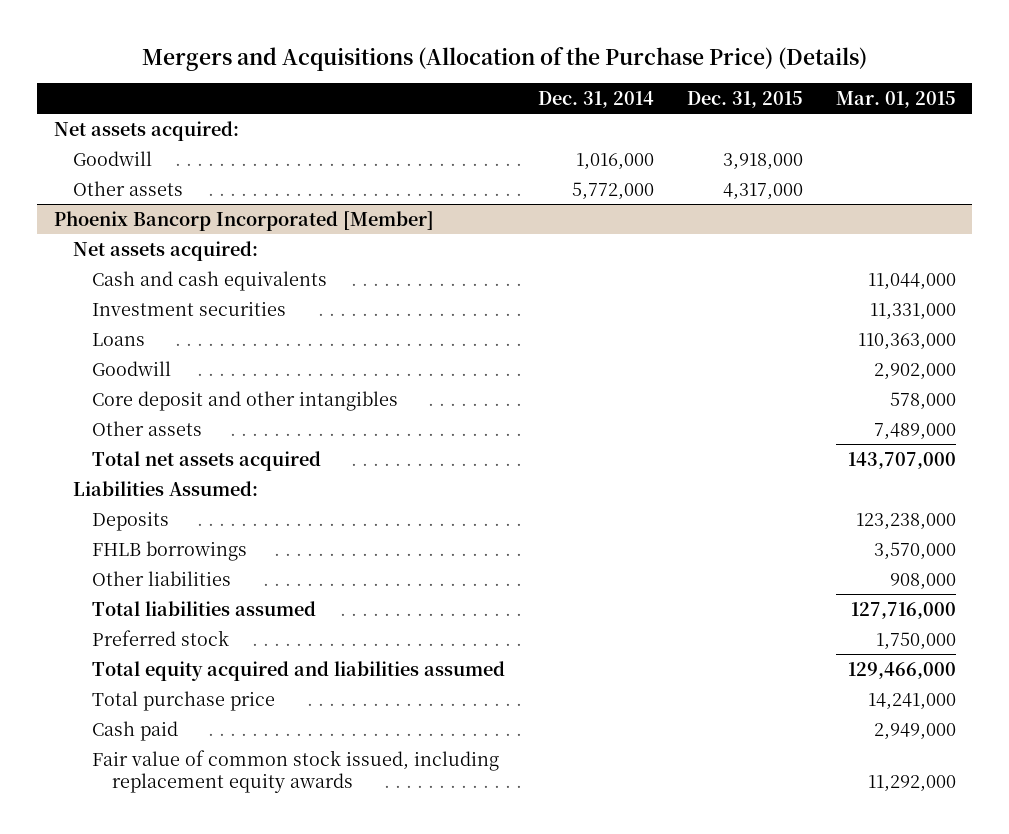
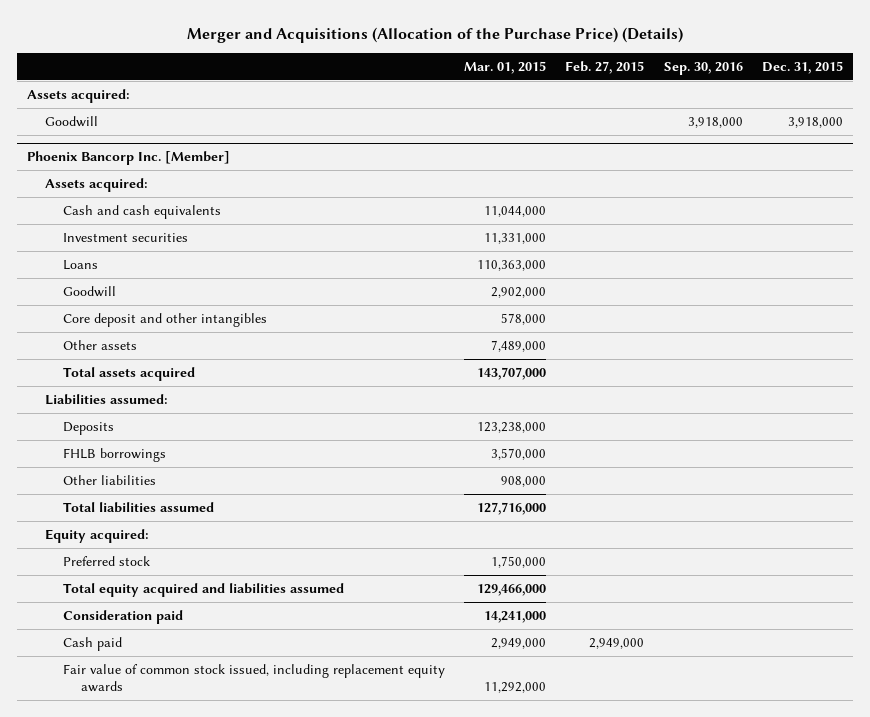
[141,47,867,72] Mergers and Acquisitions (Allocation of the Purchase Price) (Details) -> [186,27,683,44] Merger and Acquisitions (Allocation of the Purchase Price) (Details)
[538,91,655,109] Dec. 31, 2014 -> none
none -> [565,61,645,75] Feb. 27, 2015
none -> [663,62,743,76] Sep. 30, 2016
[53,120,239,141] Net assets acquired: -> [26,88,130,103] Assets acquired:
[73,180,184,196] Other assets -> none
[53,210,434,231] Phoenix Bancorp Incorporated [Member] -> [26,151,230,166] Phoenix Bancorp Inc. [Member]
[73,240,259,261] Net assets acquired: -> [44,177,148,192] Assets acquired:
[92,450,322,471] Total net assets acquired -> [62,366,195,381] Total assets acquired
[73,480,259,496] Liabilities Assumed: -> [44,393,168,405] Liabilities assumed:
none -> [44,528,149,543] Equity acquired:
[92,690,276,711] Total purchase price -> [62,609,183,624] Consideration paid

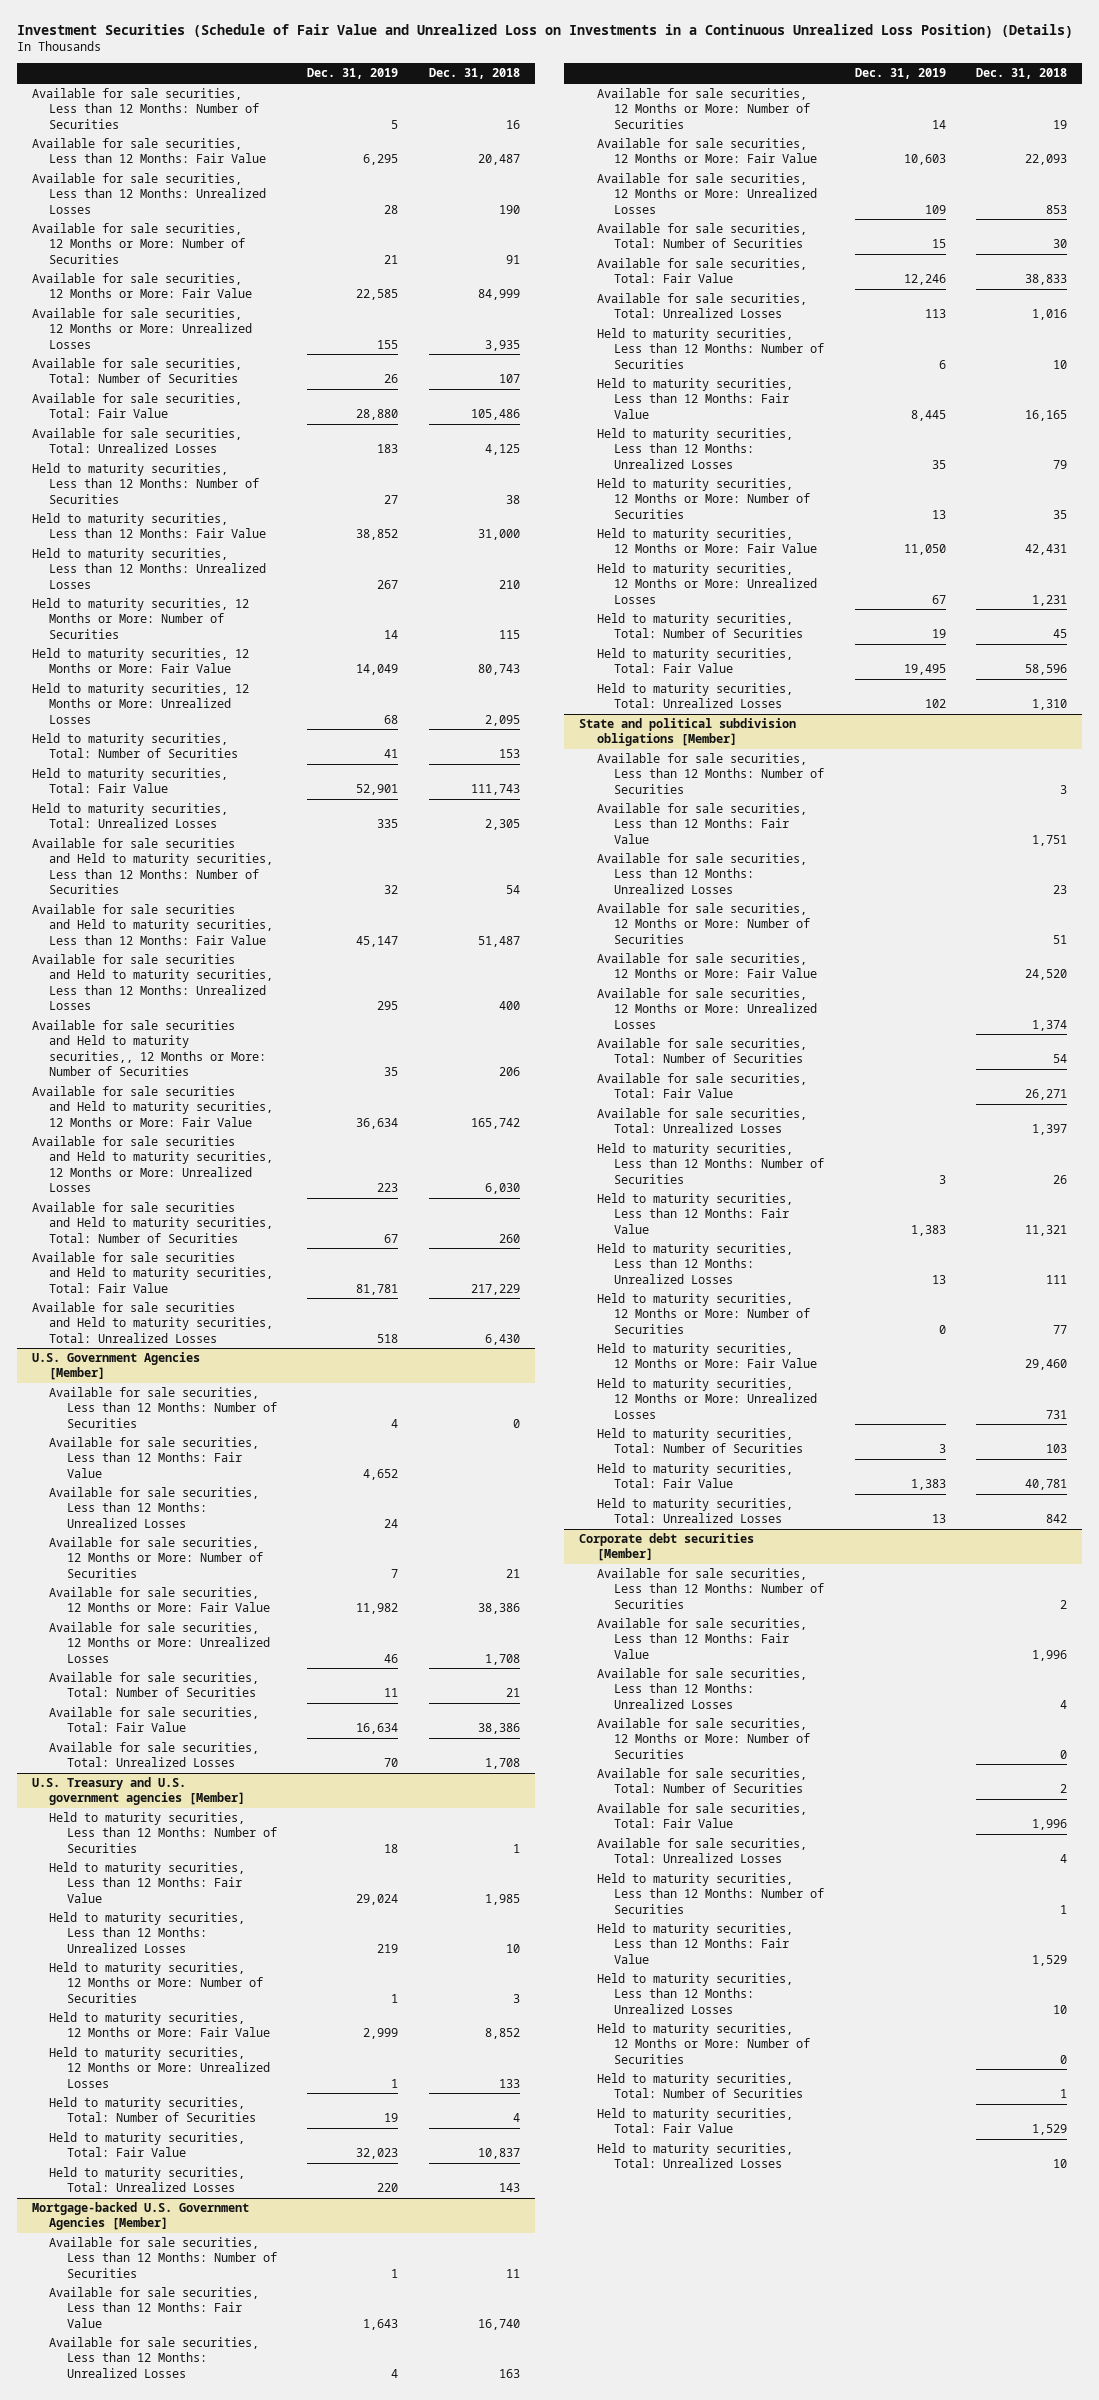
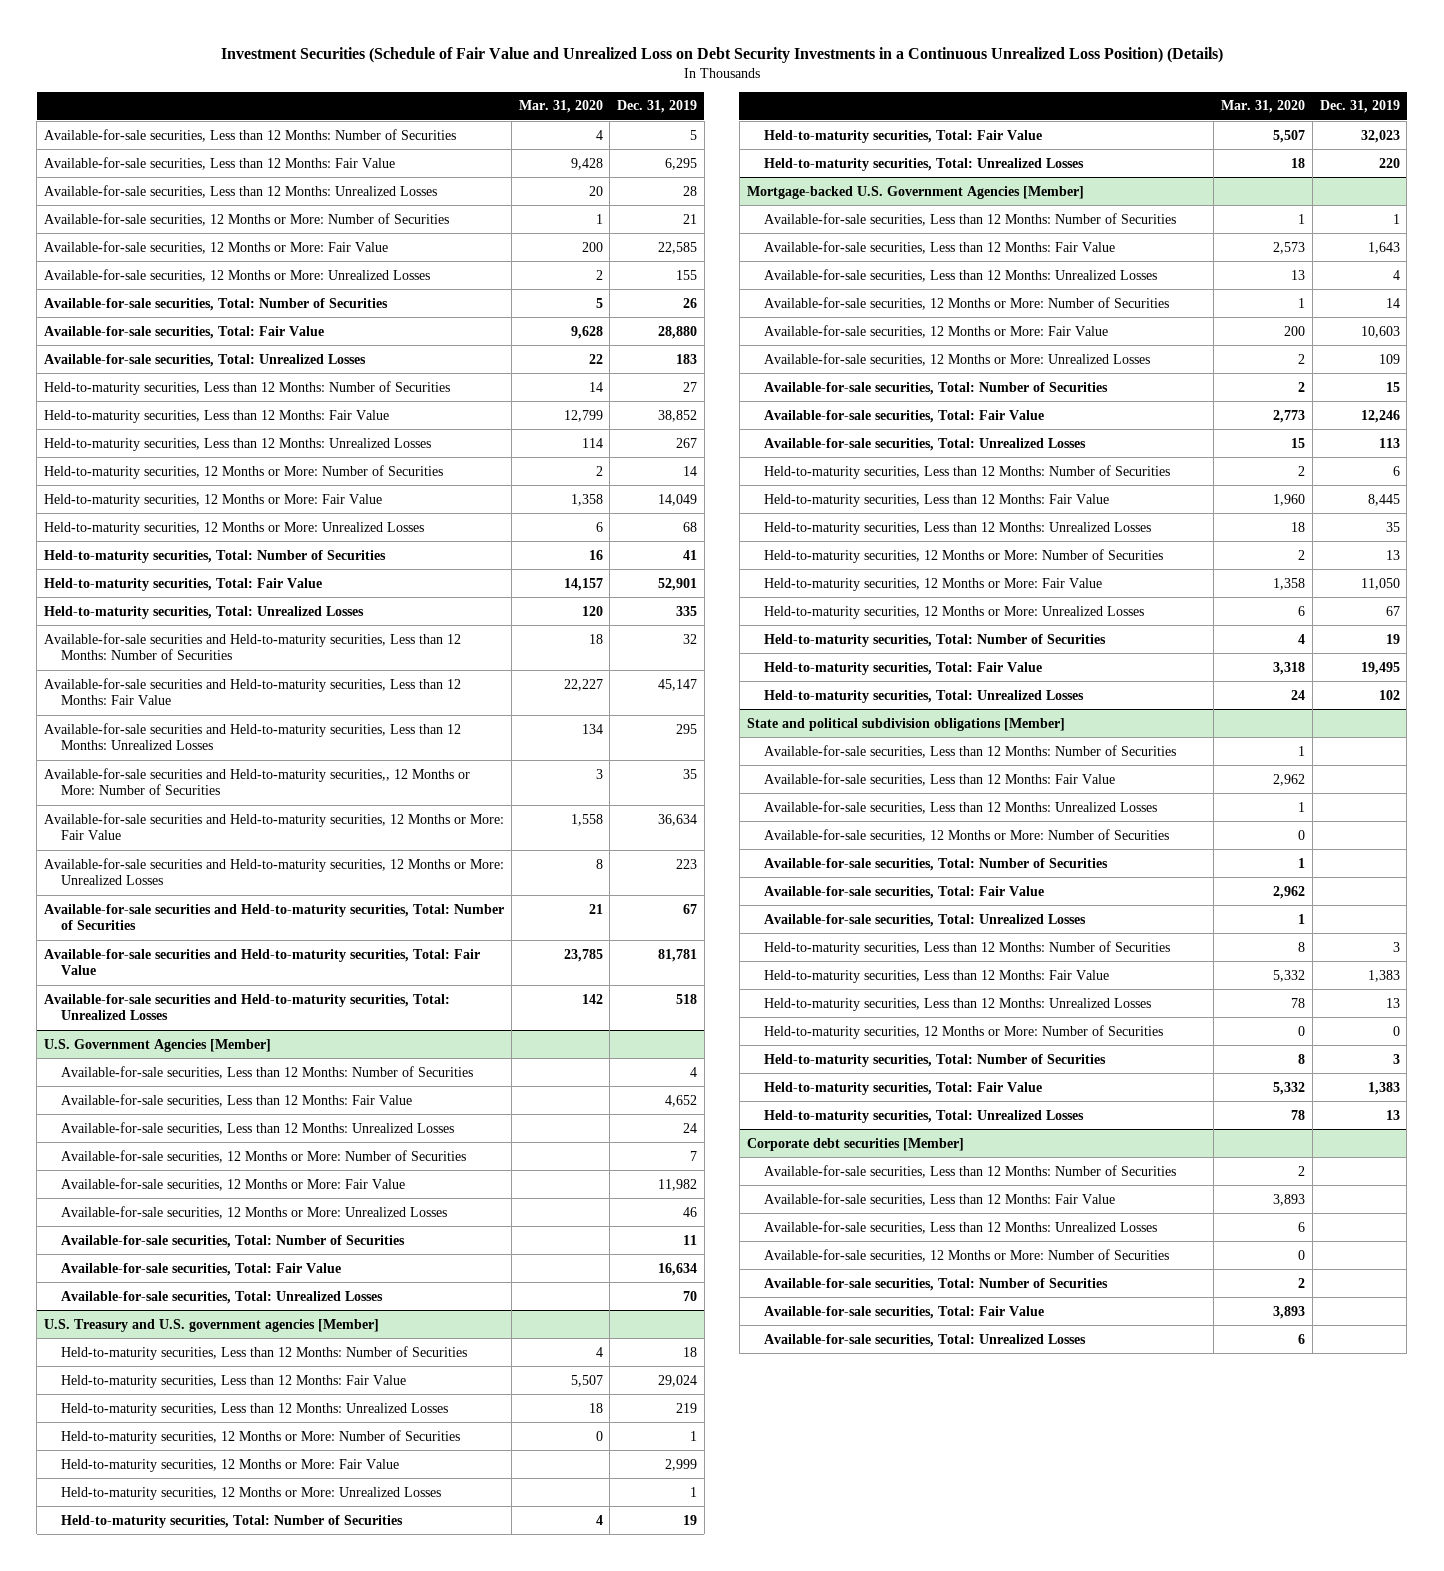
[16,24,1073,39] Investment Securities (Schedule of Fair Value and Unrealized Loss on Investments in a Continuous Unrealized Loss Position) (Details) -> [220,46,1223,63] Investment Securities (Schedule of Fair Value and Unrealized Loss on Debt Security Investments in a Continuous Unrealized Loss Position) (Details)
[428,68,520,80] Dec. 31, 2018 -> none
none -> [518,100,603,114] Mar. 31, 2020
[31,88,260,129] Available for sale securities, Less than 12 Months: Number of Securities -> [44,128,457,142] Available-for-sale securities, Less than 12 Months: Number of Securities
[31,138,267,164] Available for sale securities, Less than 12 Months: Fair Value -> [44,156,396,170] Available-for-sale securities, Less than 12 Months: Fair Value
[31,173,267,214] Available for sale securities, Less than 12 Months: Unrealized Losses -> [44,184,438,198] Available-for-sale securities, Less than 12 Months: Unrealized Losses
[31,223,246,264] Available for sale securities, 12 Months or More: Number of Securities -> [44,212,450,226] Available-for-sale securities, 12 Months or More: Number of Securities
[31,273,253,299] Available for sale securities, 12 Months or More: Fair Value -> [44,240,389,254] Available-for-sale securities, 12 Months or More: Fair Value
[31,308,253,349] Available for sale securities, 12 Months or More: Unrealized Losses -> [44,268,431,282] Available-for-sale securities, 12 Months or More: Unrealized Losses
[31,358,242,384] Available for sale securities, Total: Number of Securities -> [44,297,389,311] Available-for-sale securities, Total: Number of Securities
[31,393,242,419] Available for sale securities, Total: Fair Value -> [44,325,325,339] Available-for-sale securities, Total: Fair Value
[31,428,242,454] Available for sale securities, Total: Unrealized Losses -> [44,353,367,367] Available-for-sale securities, Total: Unrealized Losses
[31,463,260,504] Held to maturity securities, Less than 12 Months: Number of Securities -> [44,380,451,395] Held-to-maturity securities, Less than 12 Months: Number of Securities
[31,513,267,539] Held to maturity securities, Less than 12 Months: Fair Value -> [44,409,390,423] Held-to-maturity securities, Less than 12 Months: Fair Value
[31,548,267,589] Held to maturity securities, Less than 12 Months: Unrealized Losses -> [44,437,432,451] Held-to-maturity securities, Less than 12 Months: Unrealized Losses
[31,598,249,639] Held to maturity securities, 12 Months or More: Number of Securities -> [44,464,444,479] Held-to-maturity securities, 12 Months or More: Number of Securities
[31,648,249,674] Held to maturity securities, 12 Months or More: Fair Value -> [44,493,383,507] Held-to-maturity securities, 12 Months or More: Fair Value
[31,683,249,724] Held to maturity securities, 12 Months or More: Unrealized Losses -> [44,521,425,535] Held-to-maturity securities, 12 Months or More: Unrealized Losses
[31,733,239,759] Held to maturity securities, Total: Number of Securities -> [44,549,387,563] Held-to-maturity securities, Total: Number of Securities
[31,768,228,794] Held to maturity securities, Total: Fair Value -> [44,577,323,591] Held-to-maturity securities, Total: Fair Value
[31,803,228,829] Held to maturity securities, Total: Unrealized Losses -> [44,605,365,619] Held-to-maturity securities, Total: Unrealized Losses
[31,838,274,894] Available for sale securities and Held to maturity securities, Less than 12 Months: Number of Securities -> [44,632,462,661] Available-for-sale securities and Held-to-maturity securities, Less than 12 Months: Number of Securities
[31,904,274,945] Available for sale securities and Held to maturity securities, Less than 12 Months: Fair Value -> [44,677,462,706] Available-for-sale securities and Held-to-maturity securities, Less than 12 Months: Fair Value
[31,954,274,1010] Available for sale securities and Held to maturity securities, Less than 12 Months: Unrealized Losses -> [44,722,462,751] Available-for-sale securities and Held-to-maturity securities, Less than 12 Months: Unrealized Losses
[31,1020,267,1076] Available for sale securities and Held to maturity securities,, 12 Months or More: Number of Securities -> [44,767,471,796] Available-for-sale securities and Held-to-maturity securities,, 12 Months or More: Number of Securities
[31,1086,274,1127] Available for sale securities and Held to maturity securities, 12 Months or More: Fair Value -> [44,812,505,841] Available-for-sale securities and Held-to-maturity securities, 12 Months or More: Fair Value
[31,1136,274,1192] Available for sale securities and Held to maturity securities, 12 Months or More: Unrealized Losses -> [44,857,505,886] Available-for-sale securities and Held-to-maturity securities, 12 Months or More: Unrealized Losses
[31,1202,274,1243] Available for sale securities and Held to maturity securities, Total: Number of Securities -> [44,903,505,931] Available-for-sale securities and Held-to-maturity securities, Total: Number of Securities
[31,1252,274,1293] Available for sale securities and Held to maturity securities, Total: Fair Value -> [44,948,481,976] Available-for-sale securities and Held-to-maturity securities, Total: Fair Value
[31,1302,274,1343] Available for sale securities and Held to maturity securities, Total: Unrealized Losses -> [44,993,451,1021] Available-for-sale securities and Held-to-maturity securities, Total: Unrealized Losses
[49,1387,277,1428] Available for sale securities, Less than 12 Months: Number of Securities -> [61,1065,474,1079] Available-for-sale securities, Less than 12 Months: Number of Securities
[49,1437,260,1478] Available for sale securities, Less than 12 Months: Fair Value -> [61,1093,413,1107] Available-for-sale securities, Less than 12 Months: Fair Value
[49,1487,260,1528] Available for sale securities, Less than 12 Months: Unrealized Losses -> [61,1121,455,1135] Available-for-sale securities, Less than 12 Months: Unrealized Losses
[49,1537,263,1578] Available for sale securities, 12 Months or More: Number of Securities -> [61,1149,467,1163] Available-for-sale securities, 12 Months or More: Number of Securities
[49,1587,270,1613] Available for sale securities, 12 Months or More: Fair Value -> [61,1177,406,1191] Available-for-sale securities, 12 Months or More: Fair Value
[49,1622,270,1663] Available for sale securities, 12 Months or More: Unrealized Losses -> [61,1205,448,1219] Available-for-sale securities, 12 Months or More: Unrealized Losses
[49,1672,260,1698] Available for sale securities, Total: Number of Securities -> [61,1234,406,1248] Available-for-sale securities, Total: Number of Securities
[49,1707,260,1733] Available for sale securities, Total: Fair Value -> [61,1262,342,1276] Available-for-sale securities, Total: Fair Value
[49,1742,260,1768] Available for sale securities, Total: Unrealized Losses -> [61,1290,384,1304] Available-for-sale securities, Total: Unrealized Losses
[49,1812,277,1853] Held to maturity securities, Less than 12 Months: Number of Securities -> [61,1345,468,1360] Held-to-maturity securities, Less than 12 Months: Number of Securities
[49,1862,246,1903] Held to maturity securities, Less than 12 Months: Fair Value -> [61,1374,407,1388] Held-to-maturity securities, Less than 12 Months: Fair Value
[49,1912,246,1953] Held to maturity securities, Less than 12 Months: Unrealized Losses -> [61,1402,449,1416] Held-to-maturity securities, Less than 12 Months: Unrealized Losses
[49,1962,263,2003] Held to maturity securities, 12 Months or More: Number of Securities -> [61,1429,461,1444] Held-to-maturity securities, 12 Months or More: Number of Securities
[49,2012,270,2038] Held to maturity securities, 12 Months or More: Fair Value -> [61,1458,400,1472] Held-to-maturity securities, 12 Months or More: Fair Value
[49,2047,270,2088] Held to maturity securities, 12 Months or More: Unrealized Losses -> [61,1486,442,1500] Held-to-maturity securities, 12 Months or More: Unrealized Losses
[49,2097,256,2123] Held to maturity securities, Total: Number of Securities -> [61,1514,404,1528] Held-to-maturity securities, Total: Number of Securities
[49,2132,246,2158] Held to maturity securities, Total: Fair Value -> [764,129,1043,143] Held-to-maturity securities, Total: Fair Value
[49,2167,246,2193] Held to maturity securities, Total: Unrealized Losses -> [764,157,1085,171] Held-to-maturity securities, Total: Unrealized Losses
[49,2237,277,2278] Available for sale securities, Less than 12 Months: Number of Securities -> [764,212,1177,226] Available-for-sale securities, Less than 12 Months: Number of Securities
[49,2287,260,2328] Available for sale securities, Less than 12 Months: Fair Value -> [764,240,1116,254] Available-for-sale securities, Less than 12 Months: Fair Value
[49,2337,260,2378] Available for sale securities, Less than 12 Months: Unrealized Losses -> [764,268,1158,282] Available-for-sale securities, Less than 12 Months: Unrealized Losses
[596,88,811,129] Available for sale securities, 12 Months or More: Number of Securities -> [764,296,1170,310] Available-for-sale securities, 12 Months or More: Number of Securities
[596,138,818,164] Available for sale securities, 12 Months or More: Fair Value -> [764,324,1109,338] Available-for-sale securities, 12 Months or More: Fair Value
[596,173,818,214] Available for sale securities, 12 Months or More: Unrealized Losses -> [764,352,1151,366] Available-for-sale securities, 12 Months or More: Unrealized Losses
[596,223,807,249] Available for sale securities, Total: Number of Securities -> [764,381,1109,395] Available-for-sale securities, Total: Number of Securities
[596,258,807,284] Available for sale securities, Total: Fair Value -> [764,409,1045,423] Available-for-sale securities, Total: Fair Value
[596,293,807,319] Available for sale securities, Total: Unrealized Losses -> [764,437,1087,451] Available-for-sale securities, Total: Unrealized Losses
[596,328,825,369] Held to maturity securities, Less than 12 Months: Number of Securities -> [764,464,1171,479] Held-to-maturity securities, Less than 12 Months: Number of Securities
[596,378,793,419] Held to maturity securities, Less than 12 Months: Fair Value -> [764,493,1110,507] Held-to-maturity securities, Less than 12 Months: Fair Value
[596,428,793,469] Held to maturity securities, Less than 12 Months: Unrealized Losses -> [764,521,1152,535] Held-to-maturity securities, Less than 12 Months: Unrealized Losses
[596,478,811,519] Held to maturity securities, 12 Months or More: Number of Securities -> [764,548,1164,563] Held-to-maturity securities, 12 Months or More: Number of Securities
[596,528,818,554] Held to maturity securities, 12 Months or More: Fair Value -> [764,577,1103,591] Held-to-maturity securities, 12 Months or More: Fair Value
[596,563,818,604] Held to maturity securities, 12 Months or More: Unrealized Losses -> [764,605,1145,619] Held-to-maturity securities, 12 Months or More: Unrealized Losses
[596,613,804,639] Held to maturity securities, Total: Number of Securities -> [764,633,1107,647] Held-to-maturity securities, Total: Number of Securities
[596,648,793,674] Held to maturity securities, Total: Fair Value -> [764,661,1043,675] Held-to-maturity securities, Total: Fair Value
[596,683,793,709] Held to maturity securities, Total: Unrealized Losses -> [764,689,1085,703] Held-to-maturity securities, Total: Unrealized Losses
[596,953,818,979] Available for sale securities, 12 Months or More: Fair Value -> none
[596,988,818,1029] Available for sale securities, 12 Months or More: Unrealized Losses -> none
[596,1343,818,1369] Held to maturity securities, 12 Months or More: Fair Value -> none
[596,1378,818,1419] Held to maturity securities, 12 Months or More: Unrealized Losses -> none
[596,753,825,794] Available for sale securities, Less than 12 Months: Number of Securities -> [764,744,1177,758] Available-for-sale securities, Less than 12 Months: Number of Securities
[596,803,807,844] Available for sale securities, Less than 12 Months: Fair Value -> [764,772,1116,786] Available-for-sale securities, Less than 12 Months: Fair Value
[596,853,807,894] Available for sale securities, Less than 12 Months: Unrealized Losses -> [764,800,1158,814] Available-for-sale securities, Less than 12 Months: Unrealized Losses
[596,903,811,944] Available for sale securities, 12 Months or More: Number of Securities -> [764,828,1170,842] Available-for-sale securities, 12 Months or More: Number of Securities
[596,1038,807,1064] Available for sale securities, Total: Number of Securities -> [764,857,1109,871] Available-for-sale securities, Total: Number of Securities
[596,1073,807,1099] Available for sale securities, Total: Fair Value -> [764,885,1045,899] Available-for-sale securities, Total: Fair Value
[596,1108,807,1134] Available for sale securities, Total: Unrealized Losses -> [764,913,1087,927] Available-for-sale securities, Total: Unrealized Losses
[596,1143,825,1184] Held to maturity securities, Less than 12 Months: Number of Securities -> [764,940,1171,955] Held-to-maturity securities, Less than 12 Months: Number of Securities
[596,1193,793,1234] Held to maturity securities, Less than 12 Months: Fair Value -> [764,969,1110,983] Held-to-maturity securities, Less than 12 Months: Fair Value
[596,1243,793,1284] Held to maturity securities, Less than 12 Months: Unrealized Losses -> [764,997,1152,1011] Held-to-maturity securities, Less than 12 Months: Unrealized Losses
[596,1293,811,1334] Held to maturity securities, 12 Months or More: Number of Securities -> [764,1024,1164,1039] Held-to-maturity securities, 12 Months or More: Number of Securities
[596,1428,804,1454] Held to maturity securities, Total: Number of Securities -> [764,1053,1107,1067] Held-to-maturity securities, Total: Number of Securities
[596,1463,793,1489] Held to maturity securities, Total: Fair Value -> [764,1081,1043,1095] Held-to-maturity securities, Total: Fair Value
[596,1498,793,1524] Held to maturity securities, Total: Unrealized Losses -> [764,1109,1085,1123] Held-to-maturity securities, Total: Unrealized Losses
[596,1873,825,1914] Held to maturity securities, Less than 12 Months: Number of Securities -> none
[596,1923,793,1964] Held to maturity securities, Less than 12 Months: Fair Value -> none
[596,1973,793,2014] Held to maturity securities, Less than 12 Months: Unrealized Losses -> none
[596,2023,811,2064] Held to maturity securities, 12 Months or More: Number of Securities -> none
[596,2073,804,2099] Held to maturity securities, Total: Number of Securities -> none
[596,2108,793,2134] Held to maturity securities, Total: Fair Value -> none
[596,2143,793,2169] Held to maturity securities, Total: Unrealized Losses -> none
[596,1568,825,1609] Available for sale securities, Less than 12 Months: Number of Securities -> [764,1164,1177,1178] Available-for-sale securities, Less than 12 Months: Number of Securities
[596,1618,807,1659] Available for sale securities, Less than 12 Months: Fair Value -> [764,1192,1116,1206] Available-for-sale securities, Less than 12 Months: Fair Value
[596,1668,807,1709] Available for sale securities, Less than 12 Months: Unrealized Losses -> [764,1220,1158,1234] Available-for-sale securities, Less than 12 Months: Unrealized Losses
[596,1718,811,1759] Available for sale securities, 12 Months or More: Number of Securities -> [764,1248,1170,1262] Available-for-sale securities, 12 Months or More: Number of Securities
[596,1768,807,1794] Available for sale securities, Total: Number of Securities -> [764,1277,1109,1291] Available-for-sale securities, Total: Number of Securities
[596,1803,807,1829] Available for sale securities, Total: Fair Value -> [764,1305,1045,1319] Available-for-sale securities, Total: Fair Value
[596,1838,807,1864] Available for sale securities, Total: Unrealized Losses -> [764,1333,1087,1347] Available-for-sale securities, Total: Unrealized Losses

